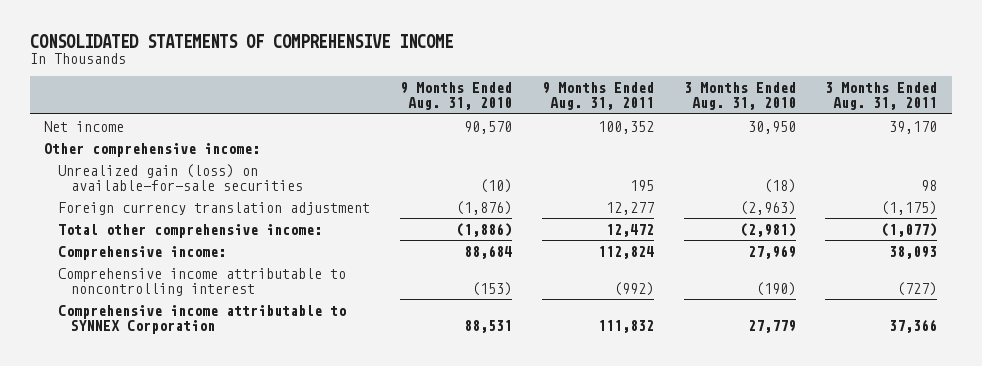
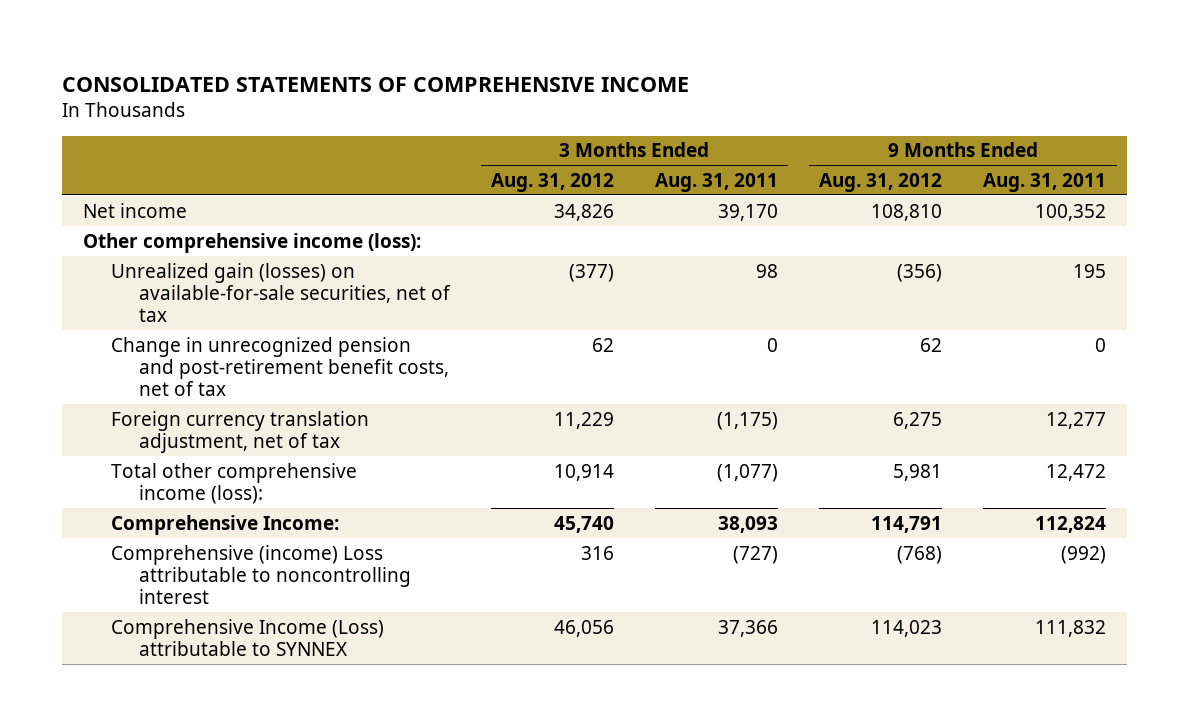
[399,81,512,111] 9 Months Ended Aug. 31, 2010 -> none
[683,81,796,111] 3 Months Ended Aug. 31, 2010 -> none
none -> [490,172,614,192] Aug. 31, 2012
none -> [819,172,943,192] Aug. 31, 2012
[44,142,261,157] Other comprehensive income: -> [82,232,421,253] Other comprehensive income (loss):
[57,163,304,191] Unrealized gain (loss) on available-for-sale securities -> [110,262,451,323] Unrealized gain (losses) on available-for-sale securities, net of tax
none -> [110,336,449,397] Change in unrecognized pension and post-retirement benefit costs, net of tax
[57,201,370,215] Foreign currency translation adjustment -> [110,410,369,453] Foreign currency translation adjustment, net of tax
[57,223,322,238] Total other comprehensive income: -> [110,462,357,504] Total other comprehensive income (loss):
[57,245,226,260] Comprehensive income: -> [110,514,339,535] Comprehensive Income:
[57,267,346,296] Comprehensive income attributable to noncontrolling interest -> [110,544,411,605] Comprehensive (income) Loss attributable to noncontrolling interest
[57,304,346,334] Comprehensive income attributable to SYNNEX Corporation -> [110,618,384,656] Comprehensive Income (Loss) attributable to SYNNEX

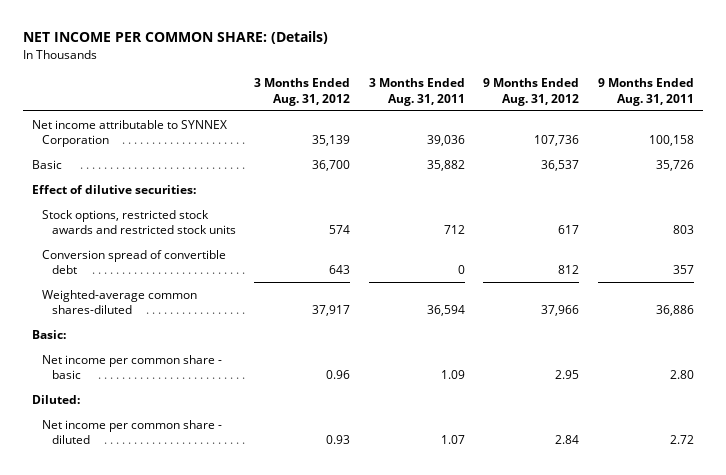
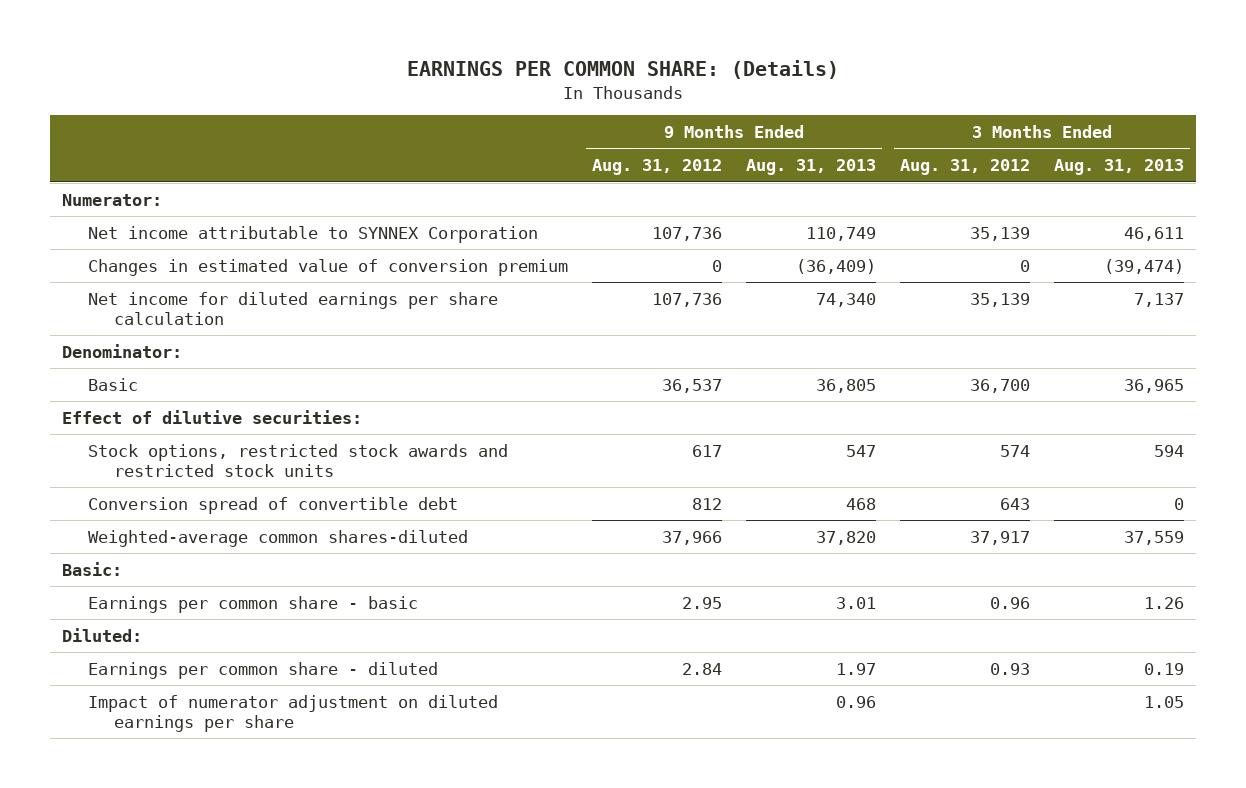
[23,31,329,45] NET INCOME PER COMMON SHARE: (Details) -> [407,59,840,79] EARNINGS PER COMMON SHARE: (Details)
[368,78,465,106] 3 Months Ended Aug. 31, 2011 -> none
[597,78,694,106] 9 Months Ended Aug. 31, 2011 -> none
none -> [746,159,877,176] Aug. 31, 2013
none -> [1054,159,1185,176] Aug. 31, 2013
none -> [61,193,162,206] Numerator:
none -> [88,258,569,276] Changes in estimated value of conversion premium
none -> [88,291,499,325] Net income for diluted earnings per share calculation
none -> [61,343,182,358] Denominator:
[42,354,223,379] Net income per common share - basic -> [88,595,419,613] Earnings per common share - basic
[42,419,223,444] Net income per common share - diluted -> [88,661,439,679] Earnings per common share - diluted
none -> [88,694,499,732] Impact of numerator adjustment on diluted earnings per share

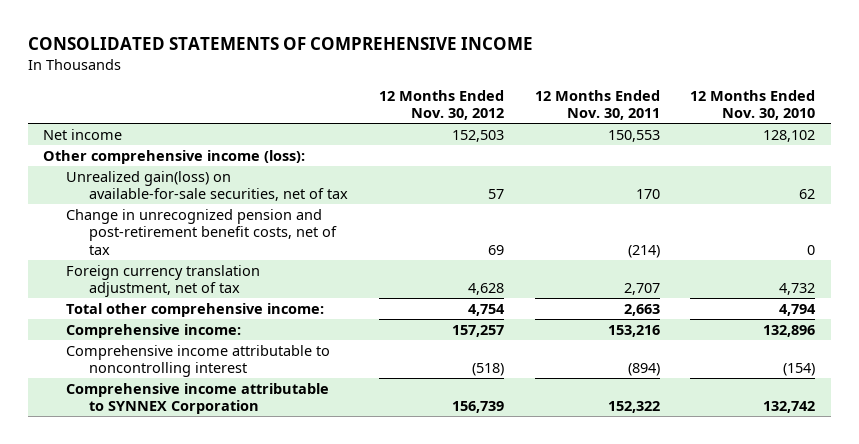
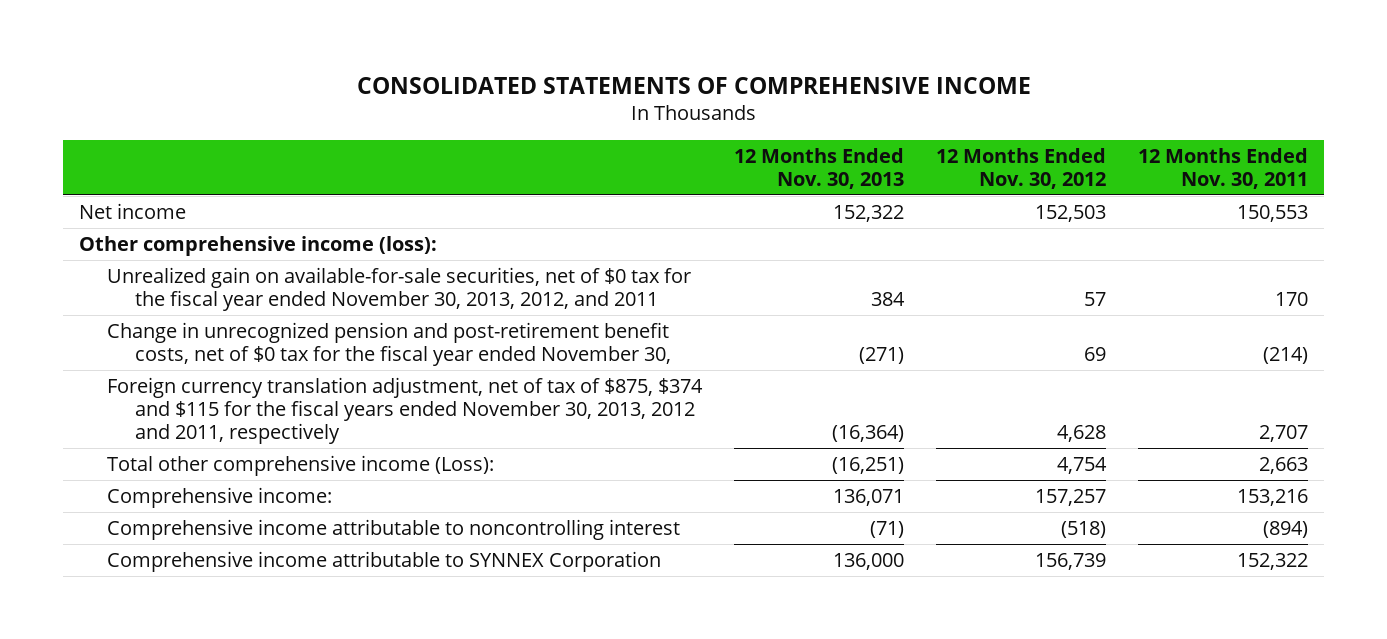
[690,89,816,120] 12 Months Ended Nov. 30, 2010 -> none
none -> [734,147,905,189] 12 Months Ended Nov. 30, 2013
[65,170,348,202] Unrealized gain(loss) on available-for-sale securities, net of tax -> [107,267,692,312] Unrealized gain on available-for-sale securities, net of $0 tax for the fiscal year ended November 30, 2013, 2012, and 2011
[65,208,337,255] Change in unrecognized pension and post-retirement benefit costs, net of tax -> [107,322,672,367] Change in unrecognized pension and post-retirement benefit costs, net of $0 tax for the fiscal year ended November 30,
[65,264,260,298] Foreign currency translation adjustment, net of tax -> [107,377,704,445] Foreign currency translation adjustment, net of tax of $875, $374 and $115 for the fiscal years ended November 30, 2013, 2012 and 2011, respectively
[65,302,324,317] Total other comprehensive income: -> [107,455,495,477] Total other comprehensive income (Loss):

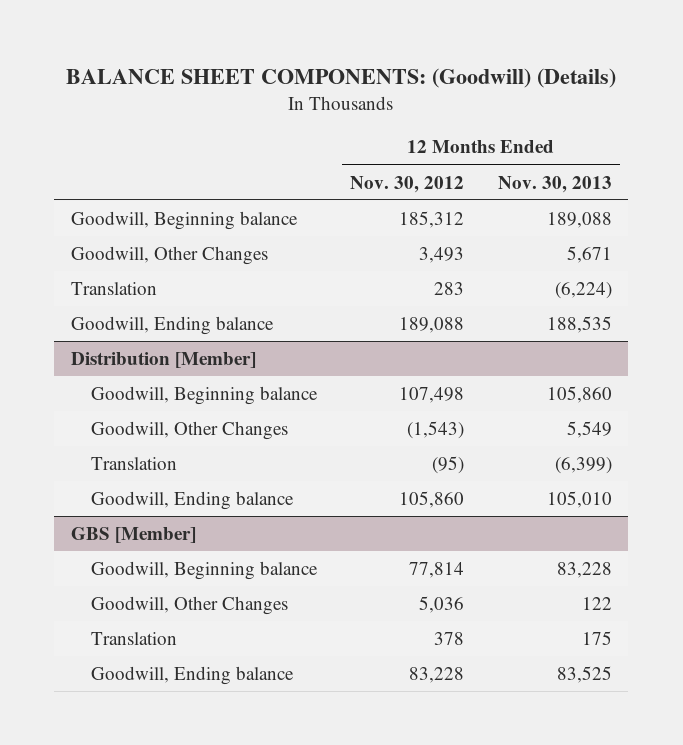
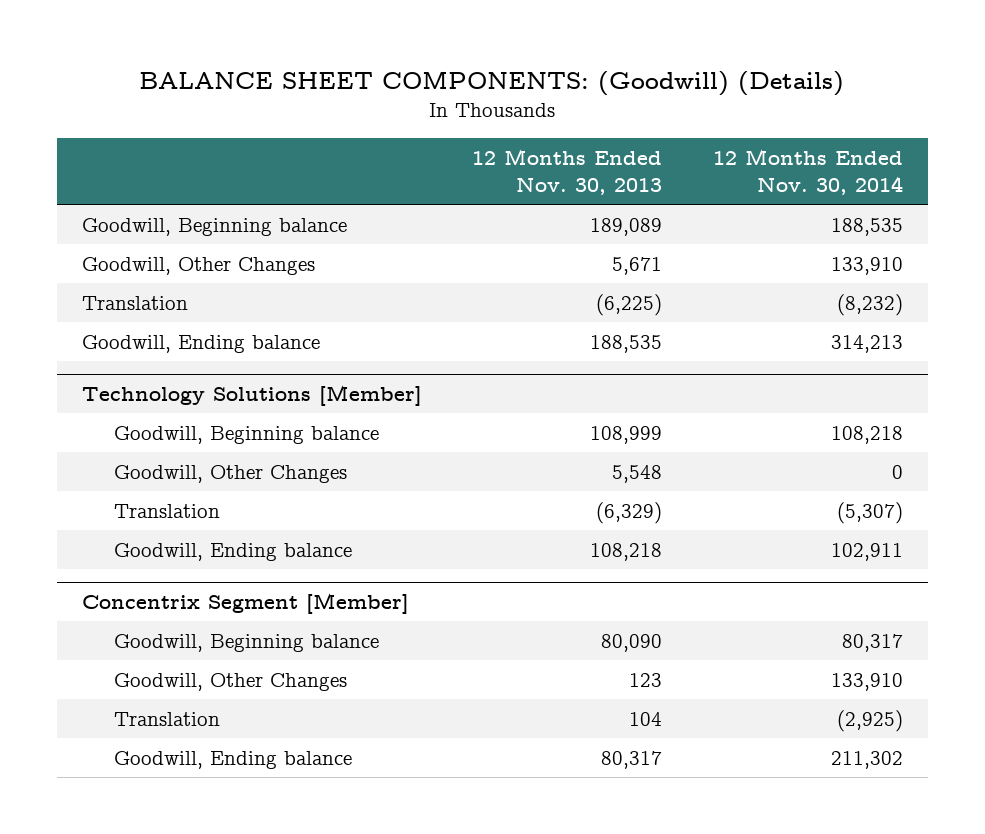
[350,175,465,193] Nov. 30, 2012 -> none
none -> [712,149,903,196] 12 Months Ended Nov. 30, 2014
[546,211,612,228] 189,088 -> [590,217,663,236] 189,089
[554,281,612,299] (6,224) -> [596,293,663,316] (6,225)
[71,351,257,368] Distribution [Member] -> none
[71,526,197,543] GBS [Member] -> none
none -> [81,385,422,407] Technology Solutions [Member]
[546,385,612,403] 105,860 -> [590,425,663,444] 108,999
[566,420,612,438] 5,549 -> [612,464,663,483] 5,548
[554,456,612,474] (6,399) -> [596,501,663,524] (6,329)
[546,490,612,508] 105,010 -> [590,542,663,561] 108,218
none -> [81,593,409,615] Concentrix Segment [Member]
[556,561,612,578] 83,228 -> [601,633,663,652] 80,090
[581,596,612,610] 122 -> [629,672,663,687] 123
[581,630,612,645] 175 -> [629,711,663,726] 104
[556,665,612,683] 83,525 -> [601,750,663,769] 80,317

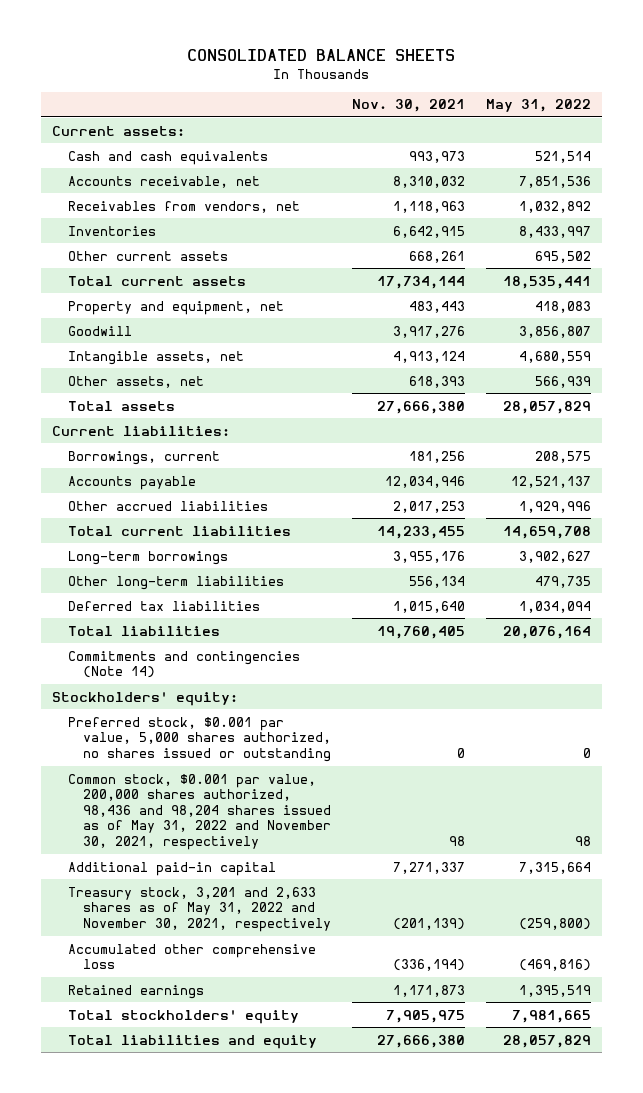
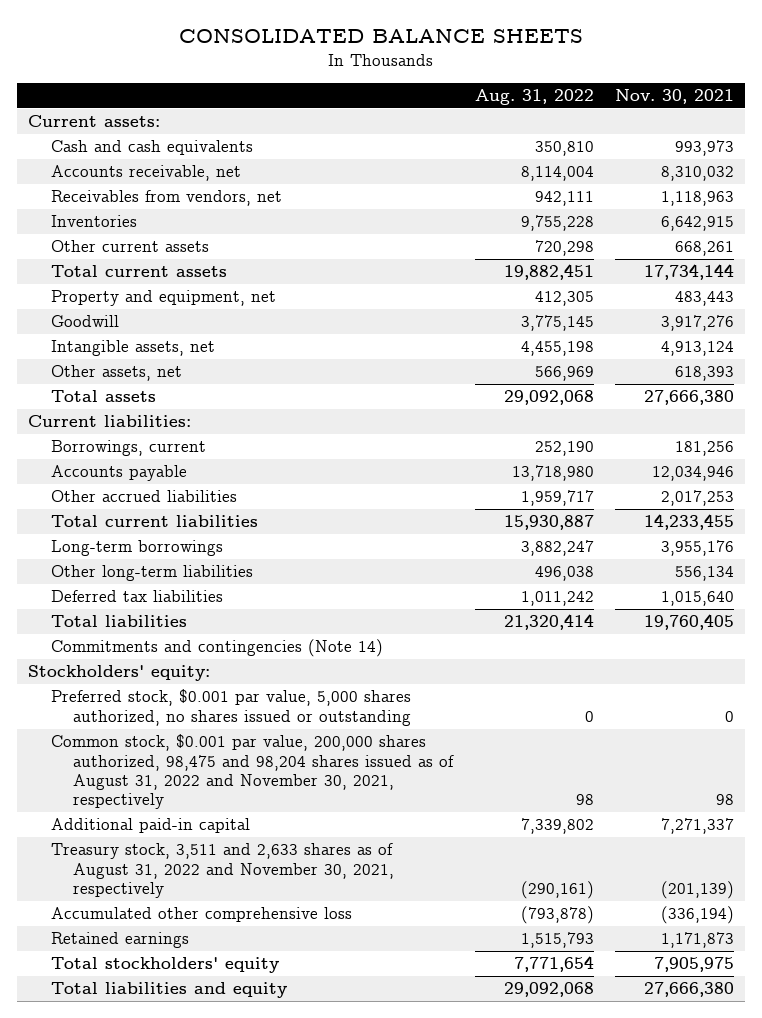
[486,99,592,113] May 31, 2022 -> none
none -> [474,88,594,105] Aug. 31, 2022
[67,773,332,851] Common stock, $0.001 par value, 200,000 shares authorized, 98,436 and 98,204 shares issued as of May 31, 2022 and November 30, 2021, respectively -> [50,734,455,810] Common stock, $0.001 par value, 200,000 shares authorized, 98,475 and 98,204 shares issued as of August 31, 2022 and November 30, 2021, respectively
[67,886,332,932] Treasury stock, 3,201 and 2,633 shares as of May 31, 2022 and November 30, 2021, respectively -> [50,843,395,898] Treasury stock, 3,511 and 2,633 shares as of August 31, 2022 and November 30, 2021, respectively

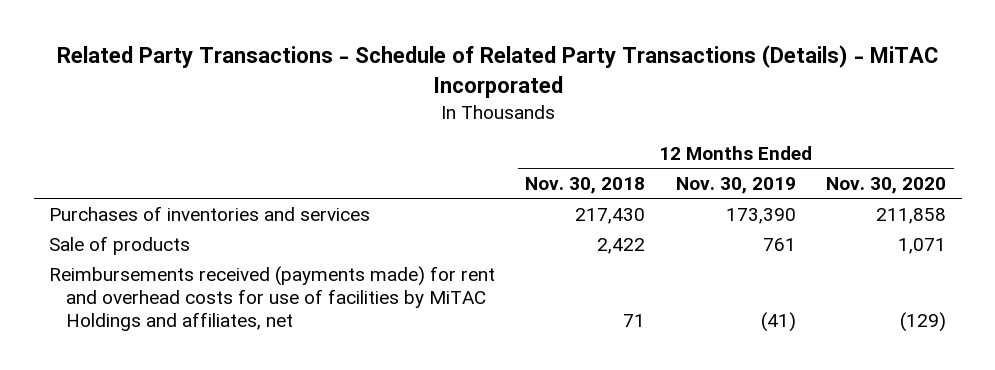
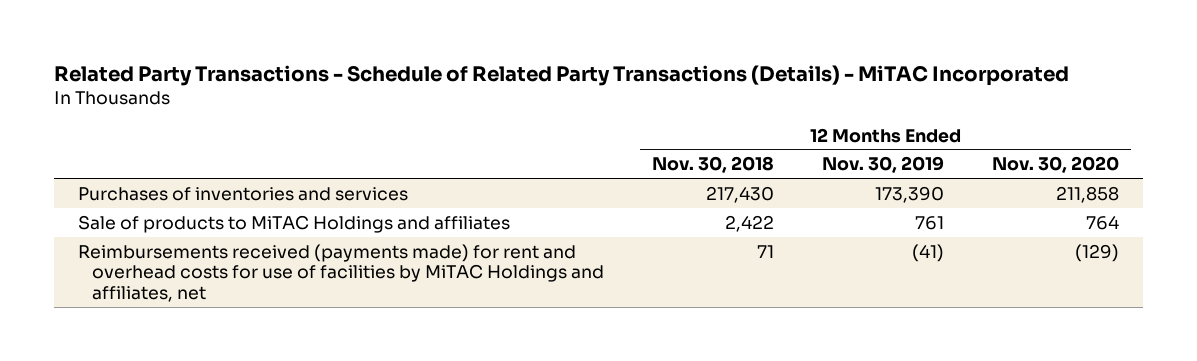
[48,235,190,255] Sale of products -> [77,214,510,233] Sale of products to MiTAC Holdings and affiliates
[898,237,947,254] 1,071 -> [1086,214,1120,230] 764

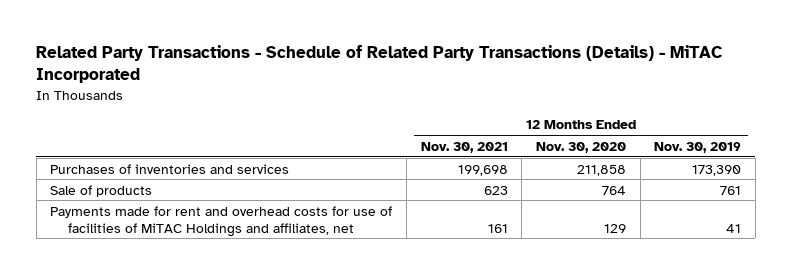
[652,156,775,174] Nov. 30, 2018 -> none
none -> [420,141,508,153] Nov. 30, 2021
[77,214,510,233] Sale of products to MiTAC Holdings and affiliates -> [50,184,153,197] Sale of products
[77,243,605,303] Reimbursements received (payments made) for rent and overhead costs for use of facilities by MiTAC Holdings and affiliates, net -> [50,205,393,237] Payments made for rent and overhead costs for use of facilities of MiTAC Holdings and affiliates, net
[912,243,945,262] (41) -> [726,223,742,233] 41
[1075,243,1120,262] (129) -> [603,223,626,233] 129

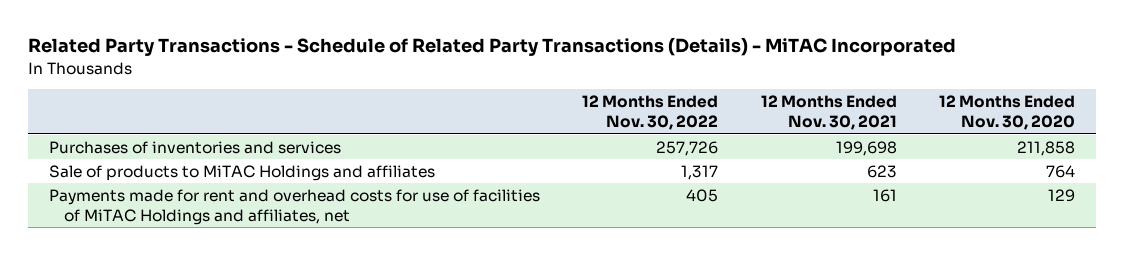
[654,141,742,153] Nov. 30, 2019 -> none
none -> [582,95,719,131] 12 Months Ended Nov. 30, 2022
[50,184,153,197] Sale of products -> [49,164,436,181] Sale of products to MiTAC Holdings and affiliates

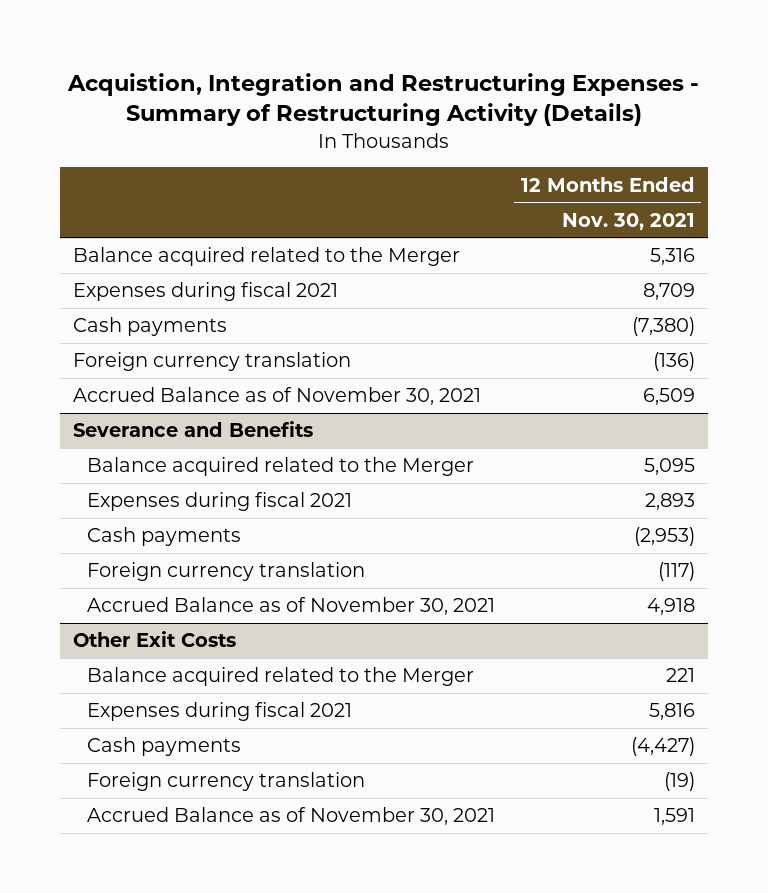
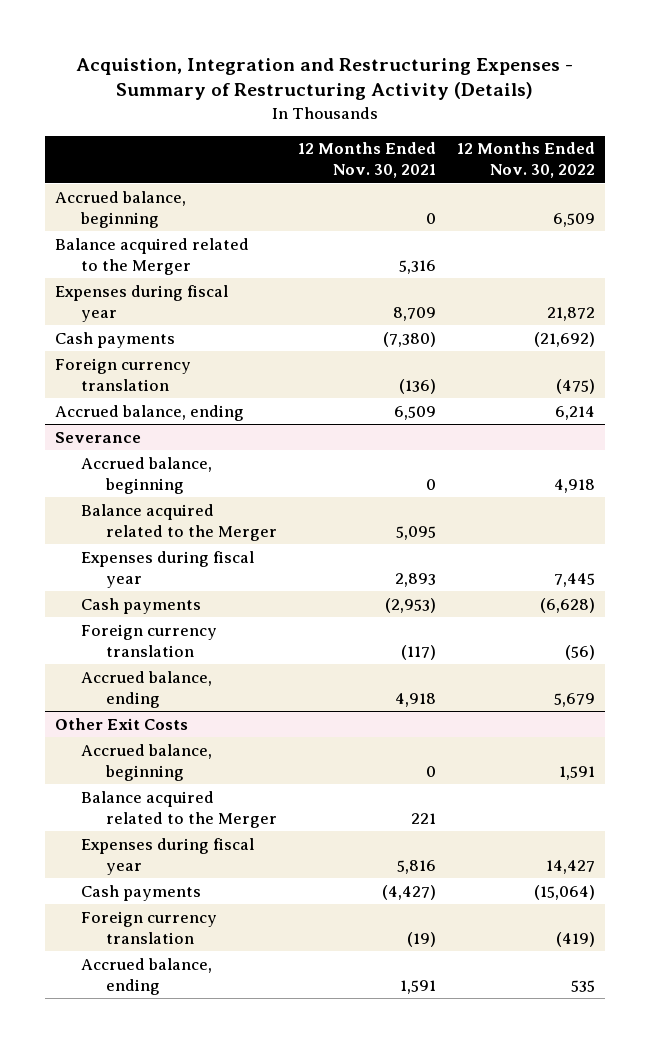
none -> [456,142,595,179] 12 Months Ended Nov. 30, 2022
none -> [55,190,187,228] Accrued balance, beginning
[72,282,338,302] Expenses during fiscal 2021 -> [55,284,229,322] Expenses during fiscal year
[72,387,481,406] Accrued Balance as of November 30, 2021 -> [55,404,245,421] Accrued balance, ending
[72,421,313,438] Severance and Benefits -> [55,431,142,443] Severance
none -> [80,456,212,494] Accrued balance, beginning
[87,492,353,512] Expenses during fiscal 2021 -> [80,550,254,588] Expenses during fiscal year
[87,597,496,616] Accrued Balance as of November 30, 2021 -> [80,670,212,708] Accrued balance, ending
none -> [80,743,212,781] Accrued balance, beginning
[87,702,353,722] Expenses during fiscal 2021 -> [80,837,254,875] Expenses during fiscal year
[87,807,496,826] Accrued Balance as of November 30, 2021 -> [80,957,212,995] Accrued balance, ending

